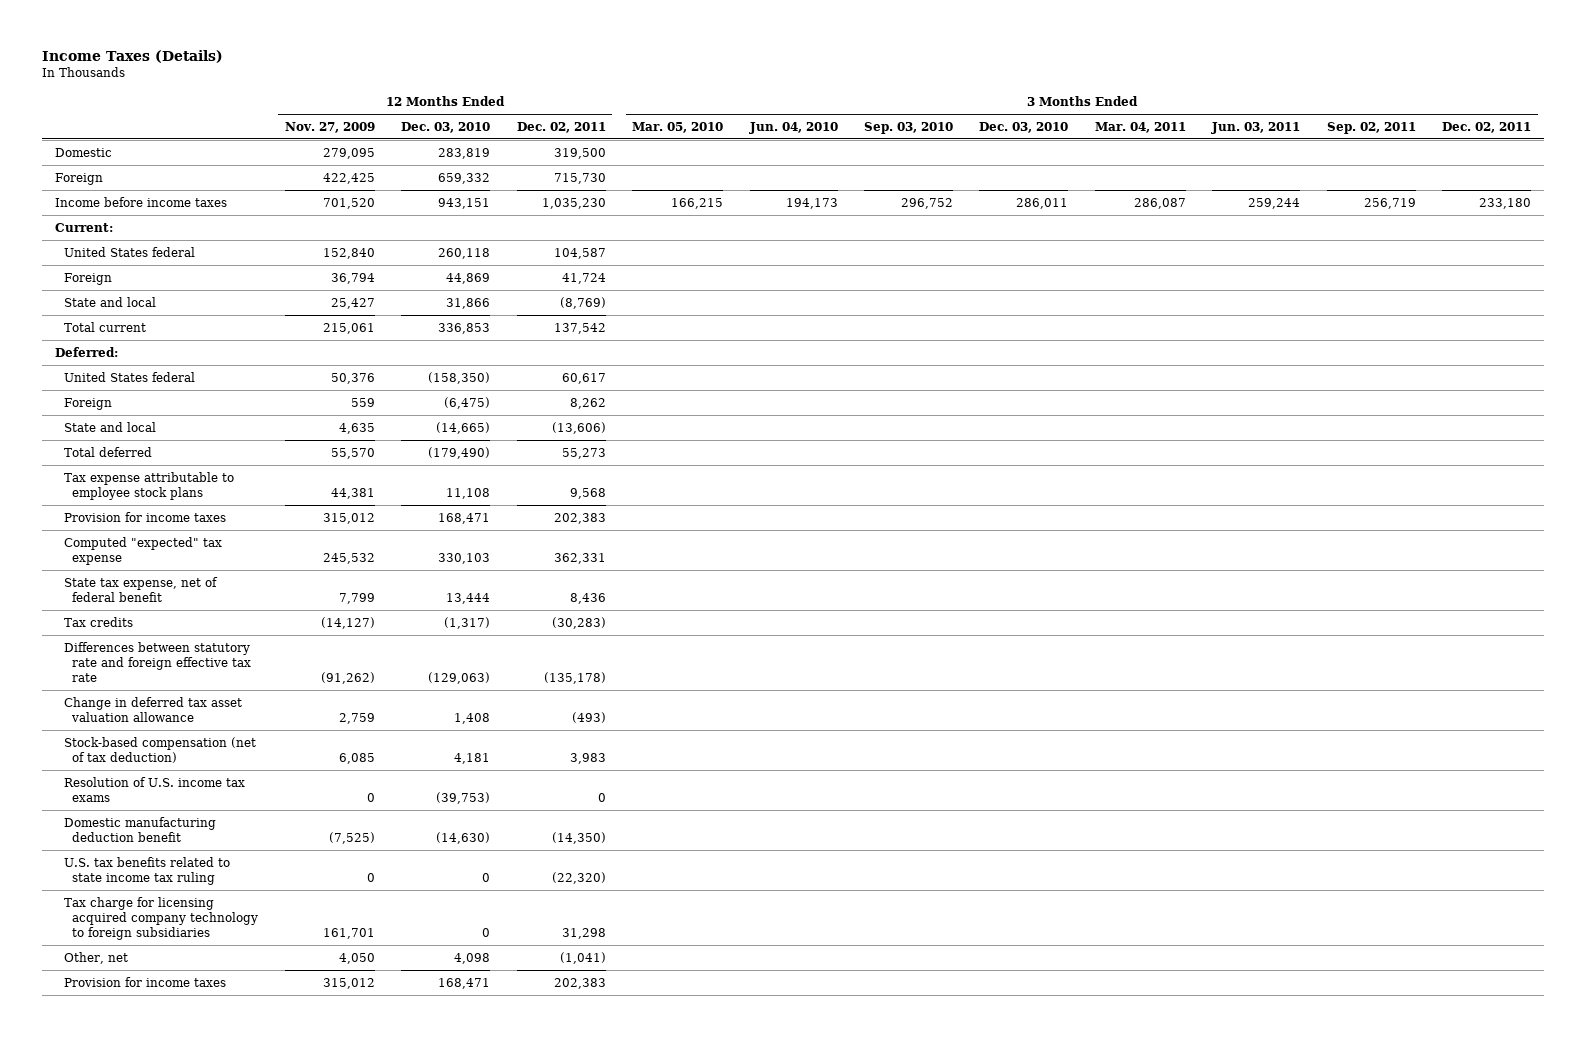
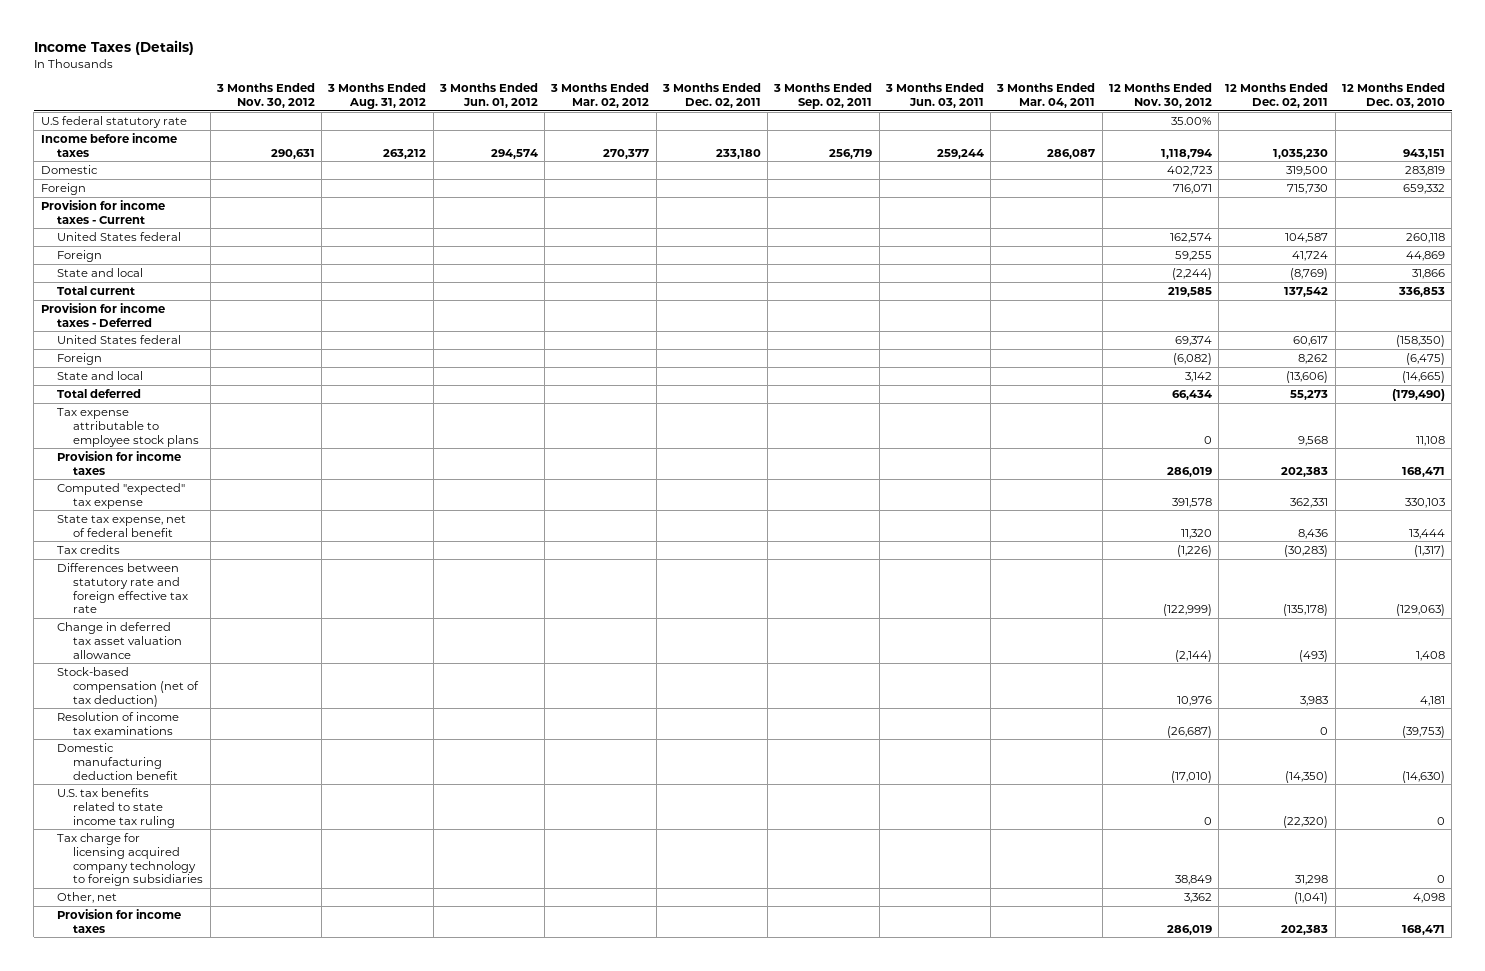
[284,121,375,133] Nov. 27, 2009 -> none
[632,121,724,133] Mar. 05, 2010 -> none
[748,121,838,134] Jun. 04, 2010 -> none
[863,121,953,134] Sep. 03, 2010 -> none
[979,121,1069,133] Dec. 03, 2010 -> none
none -> [215,83,315,109] 3 Months Ended Nov. 30, 2012
none -> [327,83,427,110] 3 Months Ended Aug. 31, 2012
none -> [438,83,538,109] 3 Months Ended Jun. 01, 2012
none -> [550,83,650,109] 3 Months Ended Mar. 02, 2012
none -> [1108,83,1212,109] 12 Months Ended Nov. 30, 2012
none -> [40,115,187,128] U.S federal statutory rate
[55,196,228,207] Income before income taxes -> [40,132,177,157] Income before income taxes
[55,222,114,232] Current: -> [40,199,165,224] Provision for income taxes - Current
[55,346,119,357] Deferred: -> [40,302,165,327] Provision for income taxes - Deferred
[63,776,245,803] Resolution of U.S. income tax exams -> [56,711,179,735] Resolution of income tax examinations

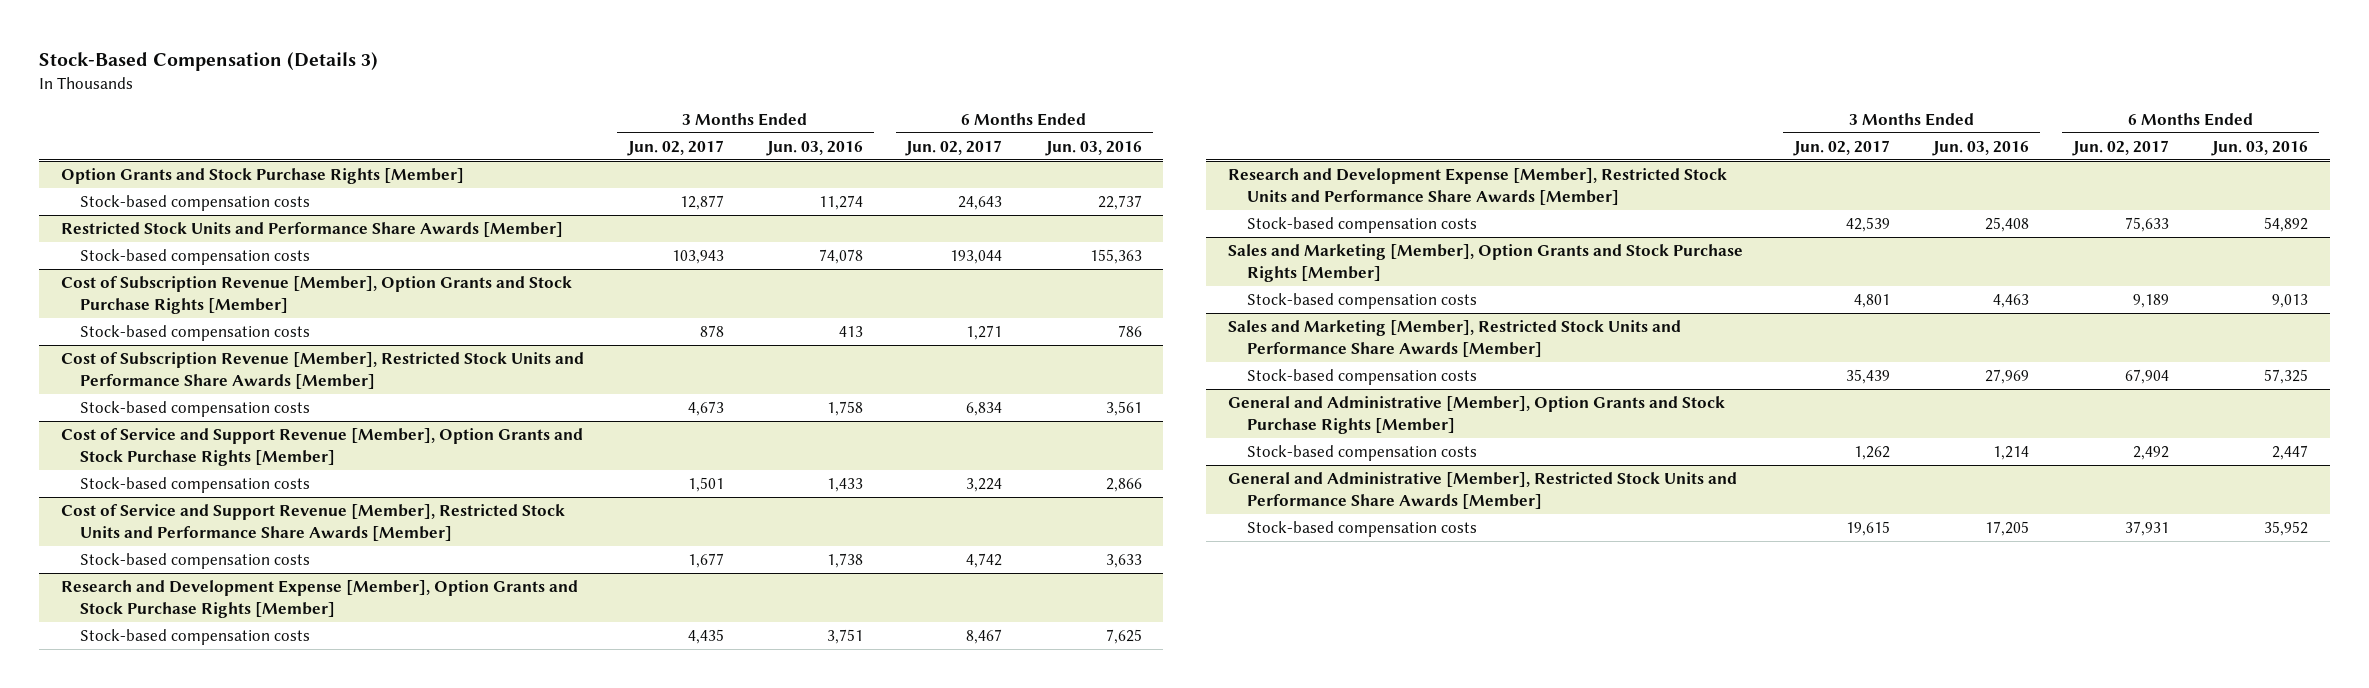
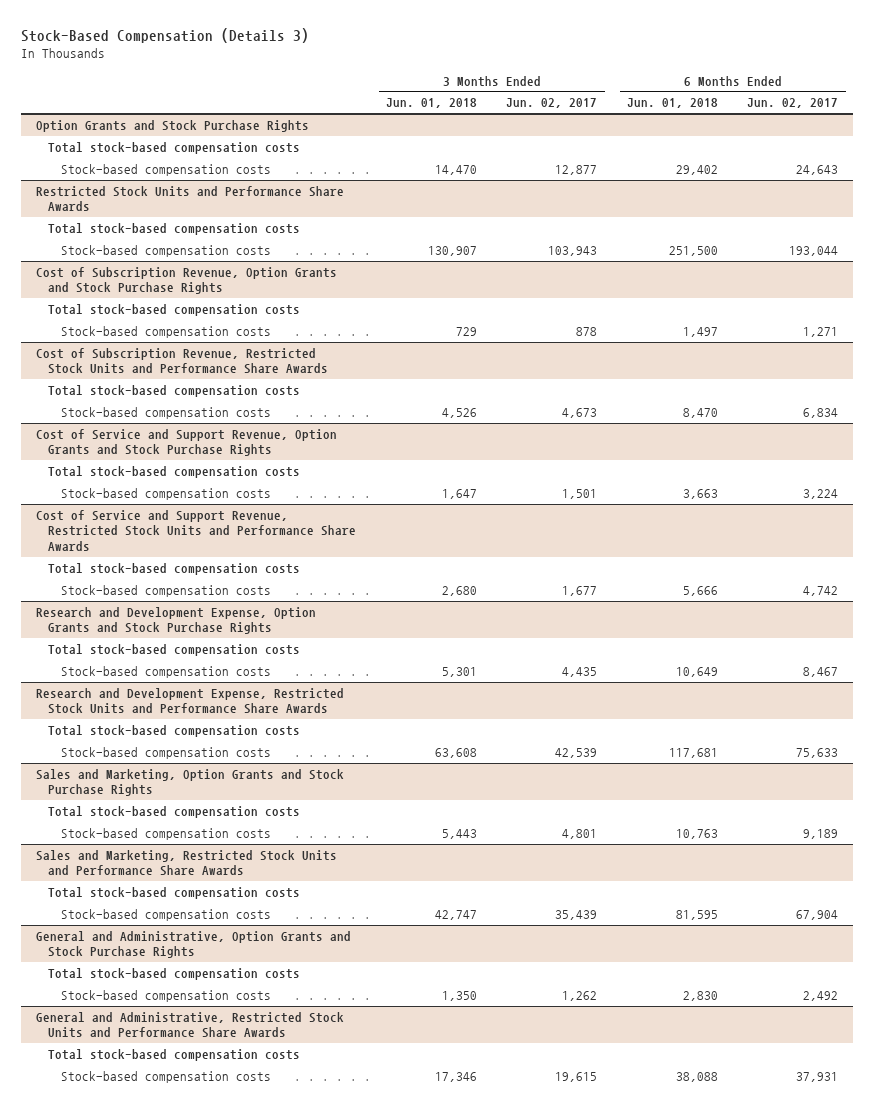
[765,140,863,156] Jun. 03, 2016 -> none
[1044,140,1142,156] Jun. 03, 2016 -> none
none -> [385,98,477,109] Jun. 01, 2018
none -> [626,98,718,109] Jun. 01, 2018
[61,168,465,185] Option Grants and Stock Purchase Rights [Member] -> [35,119,309,132] Option Grants and Stock Purchase Rights
none -> [48,141,301,154] Total stock-based compensation costs
[61,222,564,238] Restricted Stock Units and Performance Share Awards [Member] -> [35,185,344,212] Restricted Stock Units and Performance Share Awards
none -> [48,222,301,235] Total stock-based compensation costs
[61,276,573,314] Cost of Subscription Revenue [Member], Option Grants and Stock Purchase Rights [Member] -> [35,266,337,295] Cost of Subscription Revenue, Option Grants and Stock Purchase Rights
none -> [48,303,301,316] Total stock-based compensation costs
[61,352,585,389] Cost of Subscription Revenue [Member], Restricted Stock Units and Performance Share Awards [Member] -> [35,347,329,375] Cost of Subscription Revenue, Restricted Stock Units and Performance Share Awards
none -> [48,384,301,397] Total stock-based compensation costs
[61,428,584,466] Cost of Service and Support Revenue [Member], Option Grants and Stock Purchase Rights [Member] -> [35,428,337,457] Cost of Service and Support Revenue, Option Grants and Stock Purchase Rights
none -> [48,465,301,478] Total stock-based compensation costs
[61,504,566,541] Cost of Service and Support Revenue [Member], Restricted Stock Units and Performance Share Awards [Member] -> [35,509,357,551] Cost of Service and Support Revenue, Restricted Stock Units and Performance Share Awards
none -> [48,562,301,575] Total stock-based compensation costs
[61,580,579,618] Research and Development Expense [Member], Option Grants and Stock Purchase Rights [Member] -> [35,606,316,635] Research and Development Expense, Option Grants and Stock Purchase Rights
none -> [48,643,301,656] Total stock-based compensation costs
[1227,168,1727,205] Research and Development Expense [Member], Restricted Stock Units and Performance Share Awards [Member] -> [35,687,344,715] Research and Development Expense, Restricted Stock Units and Performance Share Awards
none -> [48,724,301,737] Total stock-based compensation costs
[1227,244,1743,282] Sales and Marketing [Member], Option Grants and Stock Purchase Rights [Member] -> [35,768,344,797] Sales and Marketing, Option Grants and Stock Purchase Rights
none -> [48,805,301,818] Total stock-based compensation costs
[1227,320,1681,357] Sales and Marketing [Member], Restricted Stock Units and Performance Share Awards [Member] -> [35,849,337,877] Sales and Marketing, Restricted Stock Units and Performance Share Awards
none -> [48,886,301,899] Total stock-based compensation costs
[1227,396,1725,434] General and Administrative [Member], Option Grants and Stock Purchase Rights [Member] -> [35,930,351,959] General and Administrative, Option Grants and Stock Purchase Rights
none -> [48,967,301,980] Total stock-based compensation costs
[1227,472,1737,509] General and Administrative [Member], Restricted Stock Units and Performance Share Awards [Member] -> [35,1011,344,1039] General and Administrative, Restricted Stock Units and Performance Share Awards
none -> [48,1048,301,1061] Total stock-based compensation costs

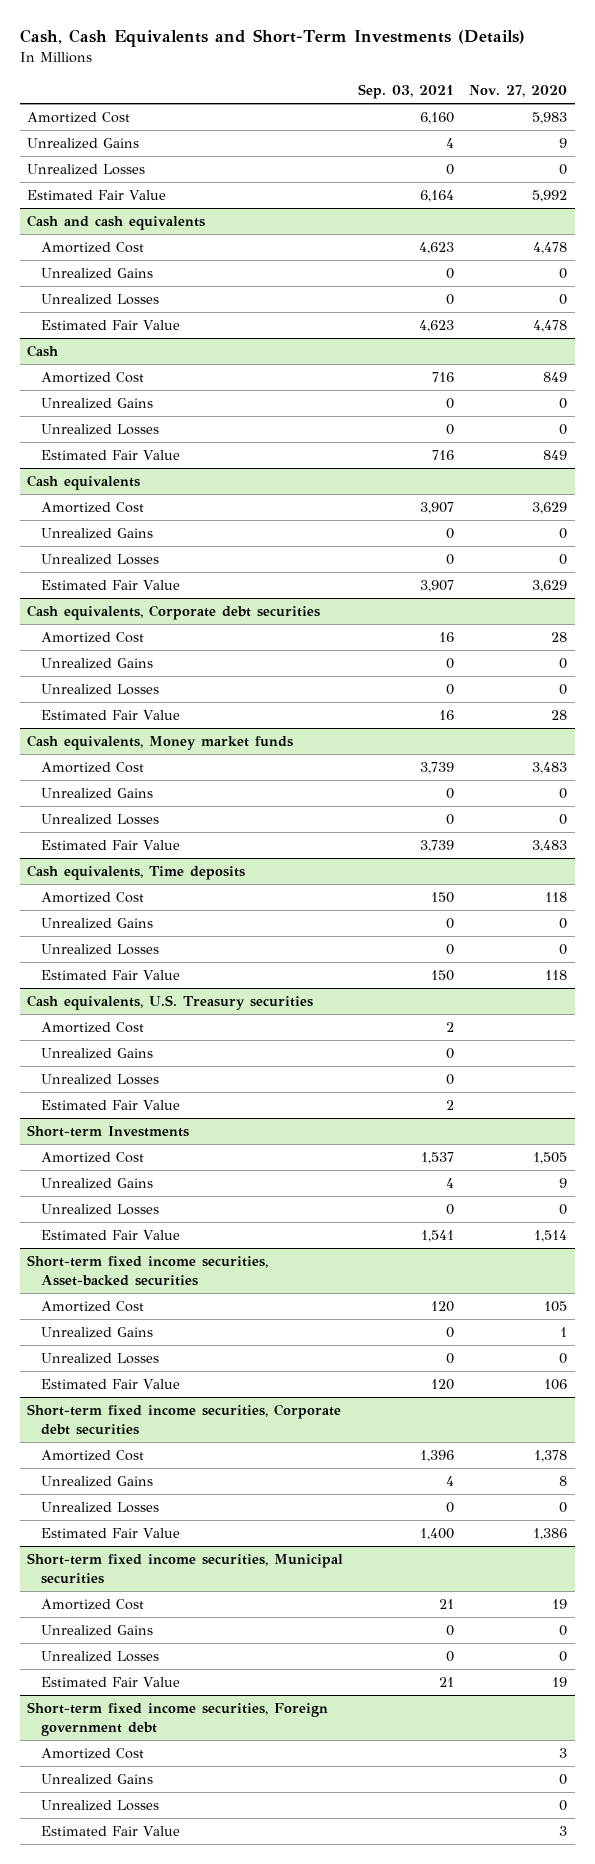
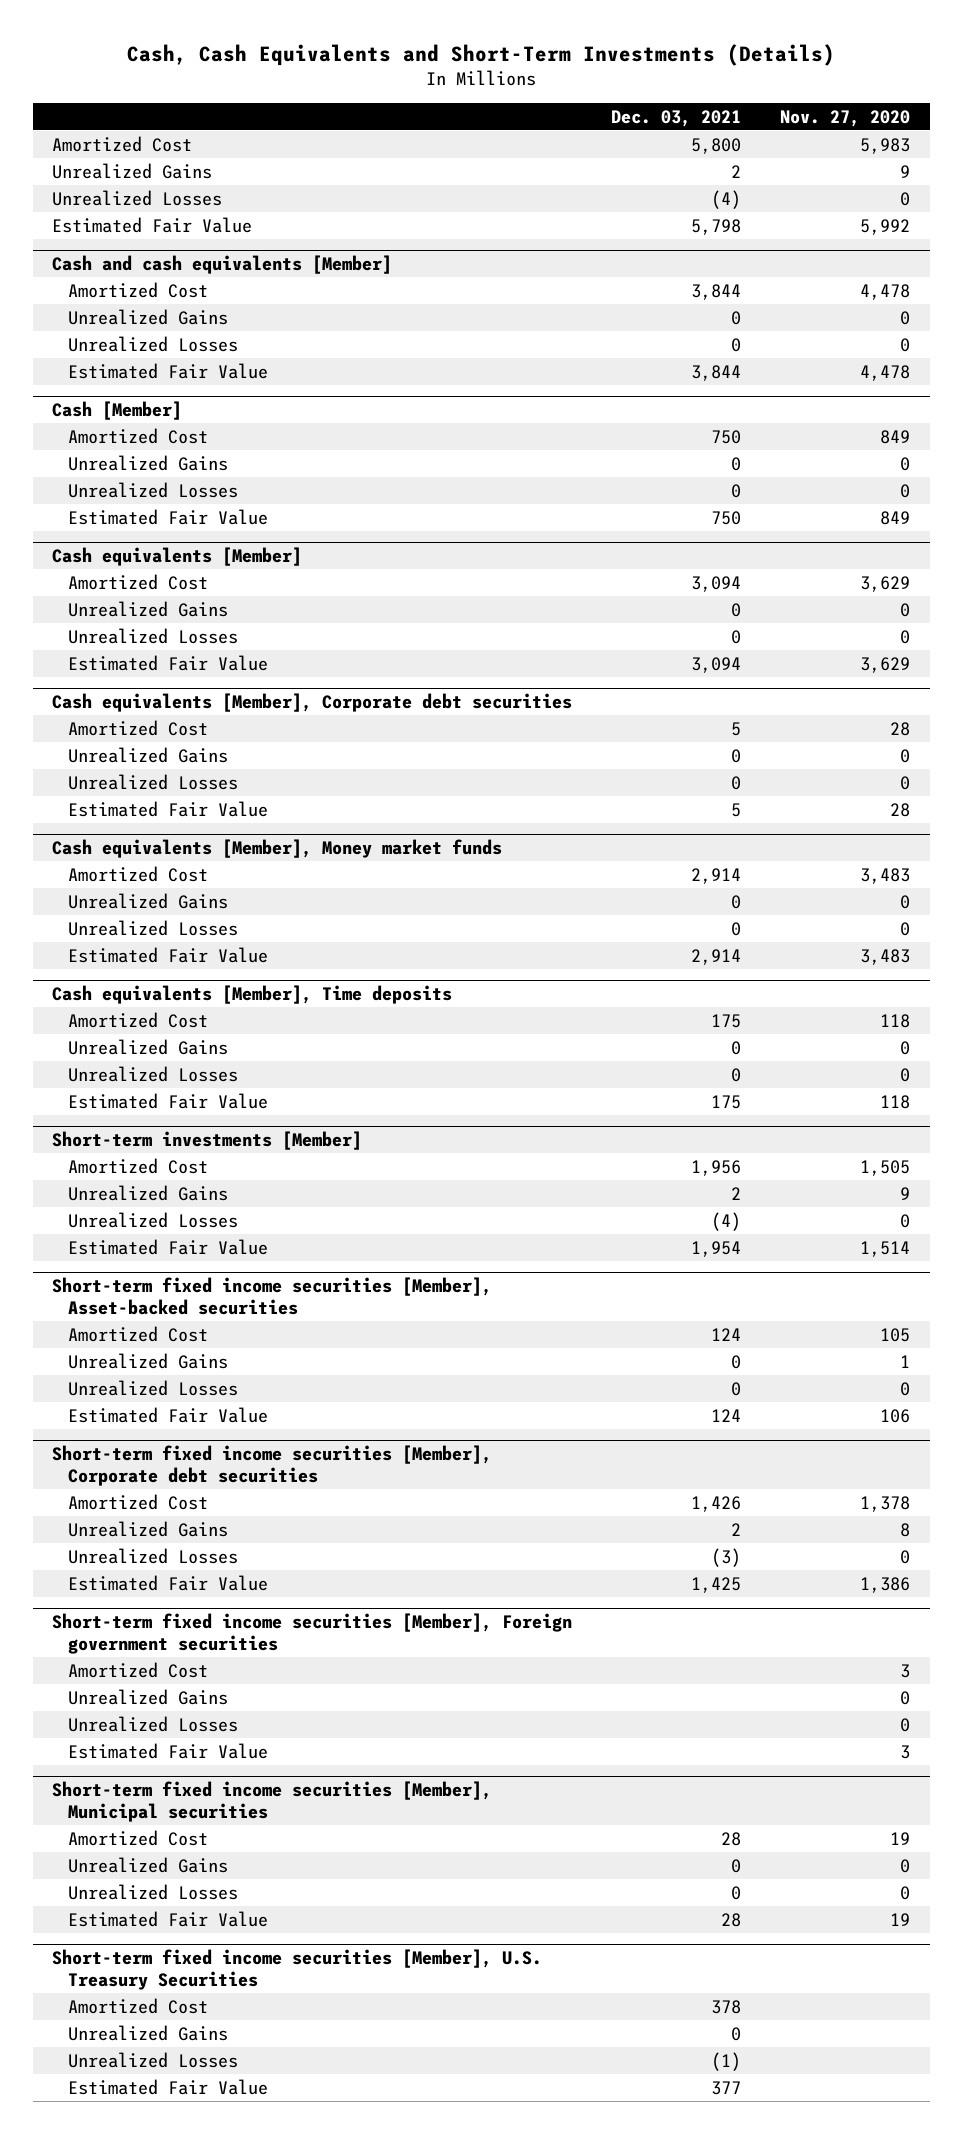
[358,84,455,100] Sep. 03, 2021 -> none
none -> [611,109,742,127] Dec. 03, 2021
[27,215,206,231] Cash and cash equivalents -> [52,254,393,274] Cash and cash equivalents [Member]
[27,345,59,358] Cash -> [52,400,183,420] Cash [Member]
[27,475,141,491] Cash equivalents -> [52,546,303,566] Cash equivalents [Member]
[27,605,321,621] Cash equivalents, Corporate debt securities -> [52,692,573,712] Cash equivalents [Member], Corporate debt securities
[27,735,294,751] Cash equivalents, Money market funds -> [52,838,503,858] Cash equivalents [Member], Money market funds
[27,865,246,881] Cash equivalents, Time deposits -> [52,984,453,1004] Cash equivalents [Member], Time deposits
[27,995,314,1011] Cash equivalents, U.S. Treasury securities -> none
[41,1022,145,1034] Amortized Cost -> none
[41,1048,154,1060] Unrealized Gains -> none
[41,1074,160,1086] Unrealized Losses -> none
[41,1100,181,1111] Estimated Fair Value -> none
[27,1125,190,1138] Short-term Investments -> [52,1130,363,1150] Short-term investments [Member]
[27,1255,269,1286] Short-term fixed income securities, Asset-backed securities -> [52,1276,493,1315] Short-term fixed income securities [Member], Asset-backed securities
[27,1404,342,1435] Short-term fixed income securities, Corporate debt securities -> [52,1444,493,1486] Short-term fixed income securities [Member], Corporate debt securities
[27,1553,344,1584] Short-term fixed income securities, Municipal securities -> none
[41,1599,145,1611] Amortized Cost -> none
[41,1625,154,1637] Unrealized Gains -> none
[41,1651,160,1663] Unrealized Losses -> none
[41,1677,181,1688] Estimated Fair Value -> none
[27,1702,329,1736] Short-term fixed income securities, Foreign government debt -> [52,1612,573,1654] Short-term fixed income securities [Member], Foreign government securities
none -> [52,1780,493,1822] Short-term fixed income securities [Member], Municipal securities
none -> [68,1829,209,1846] Amortized Cost
none -> [68,1856,229,1873] Unrealized Gains
none -> [68,1883,239,1900] Unrealized Losses
none -> [68,1910,269,1927] Estimated Fair Value
none -> [52,1948,543,1990] Short-term fixed income securities [Member], U.S. Treasury Securities
none -> [68,1997,209,2014] Amortized Cost
none -> [68,2024,229,2041] Unrealized Gains
none -> [68,2051,239,2068] Unrealized Losses
none -> [68,2078,269,2095] Estimated Fair Value

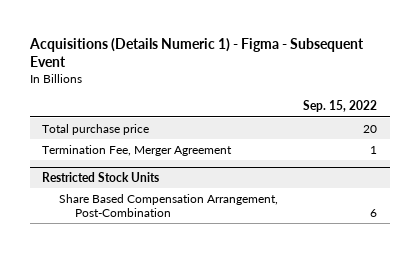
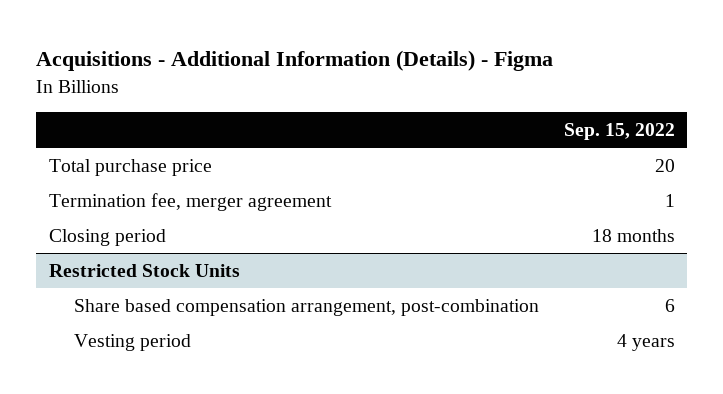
[28,37,364,68] Acquisitions (Details Numeric 1) - Figma - Subsequent Event -> [36,50,554,72] Acquisitions - Additional Information (Details) - Figma
[42,144,233,156] Termination Fee, Merger Agreement -> [48,192,332,211] Termination fee, merger agreement
none -> [48,228,166,246] Closing period
[58,193,278,218] Share Based Compensation Arrangement, Post-Combination -> [74,298,540,316] Share based compensation arrangement, post-combination
none -> [74,333,192,351] Vesting period

